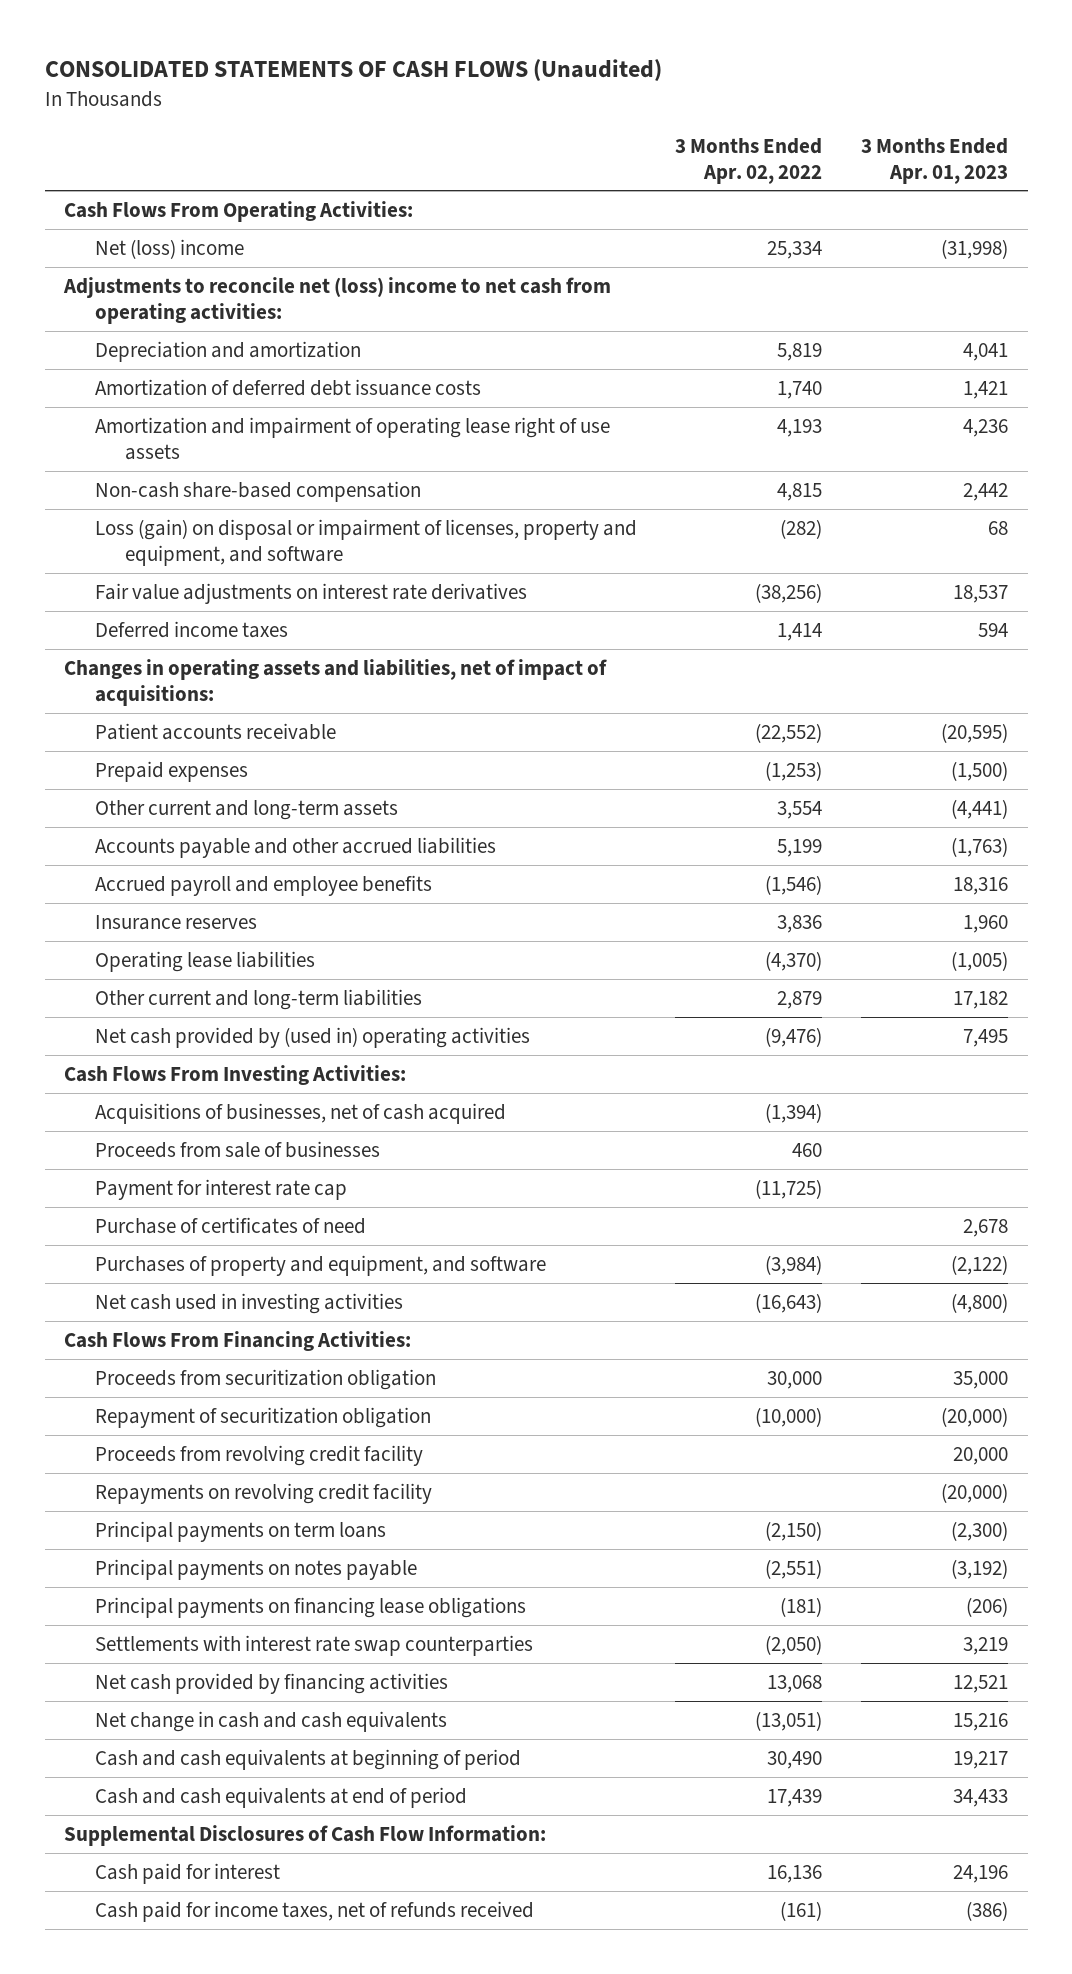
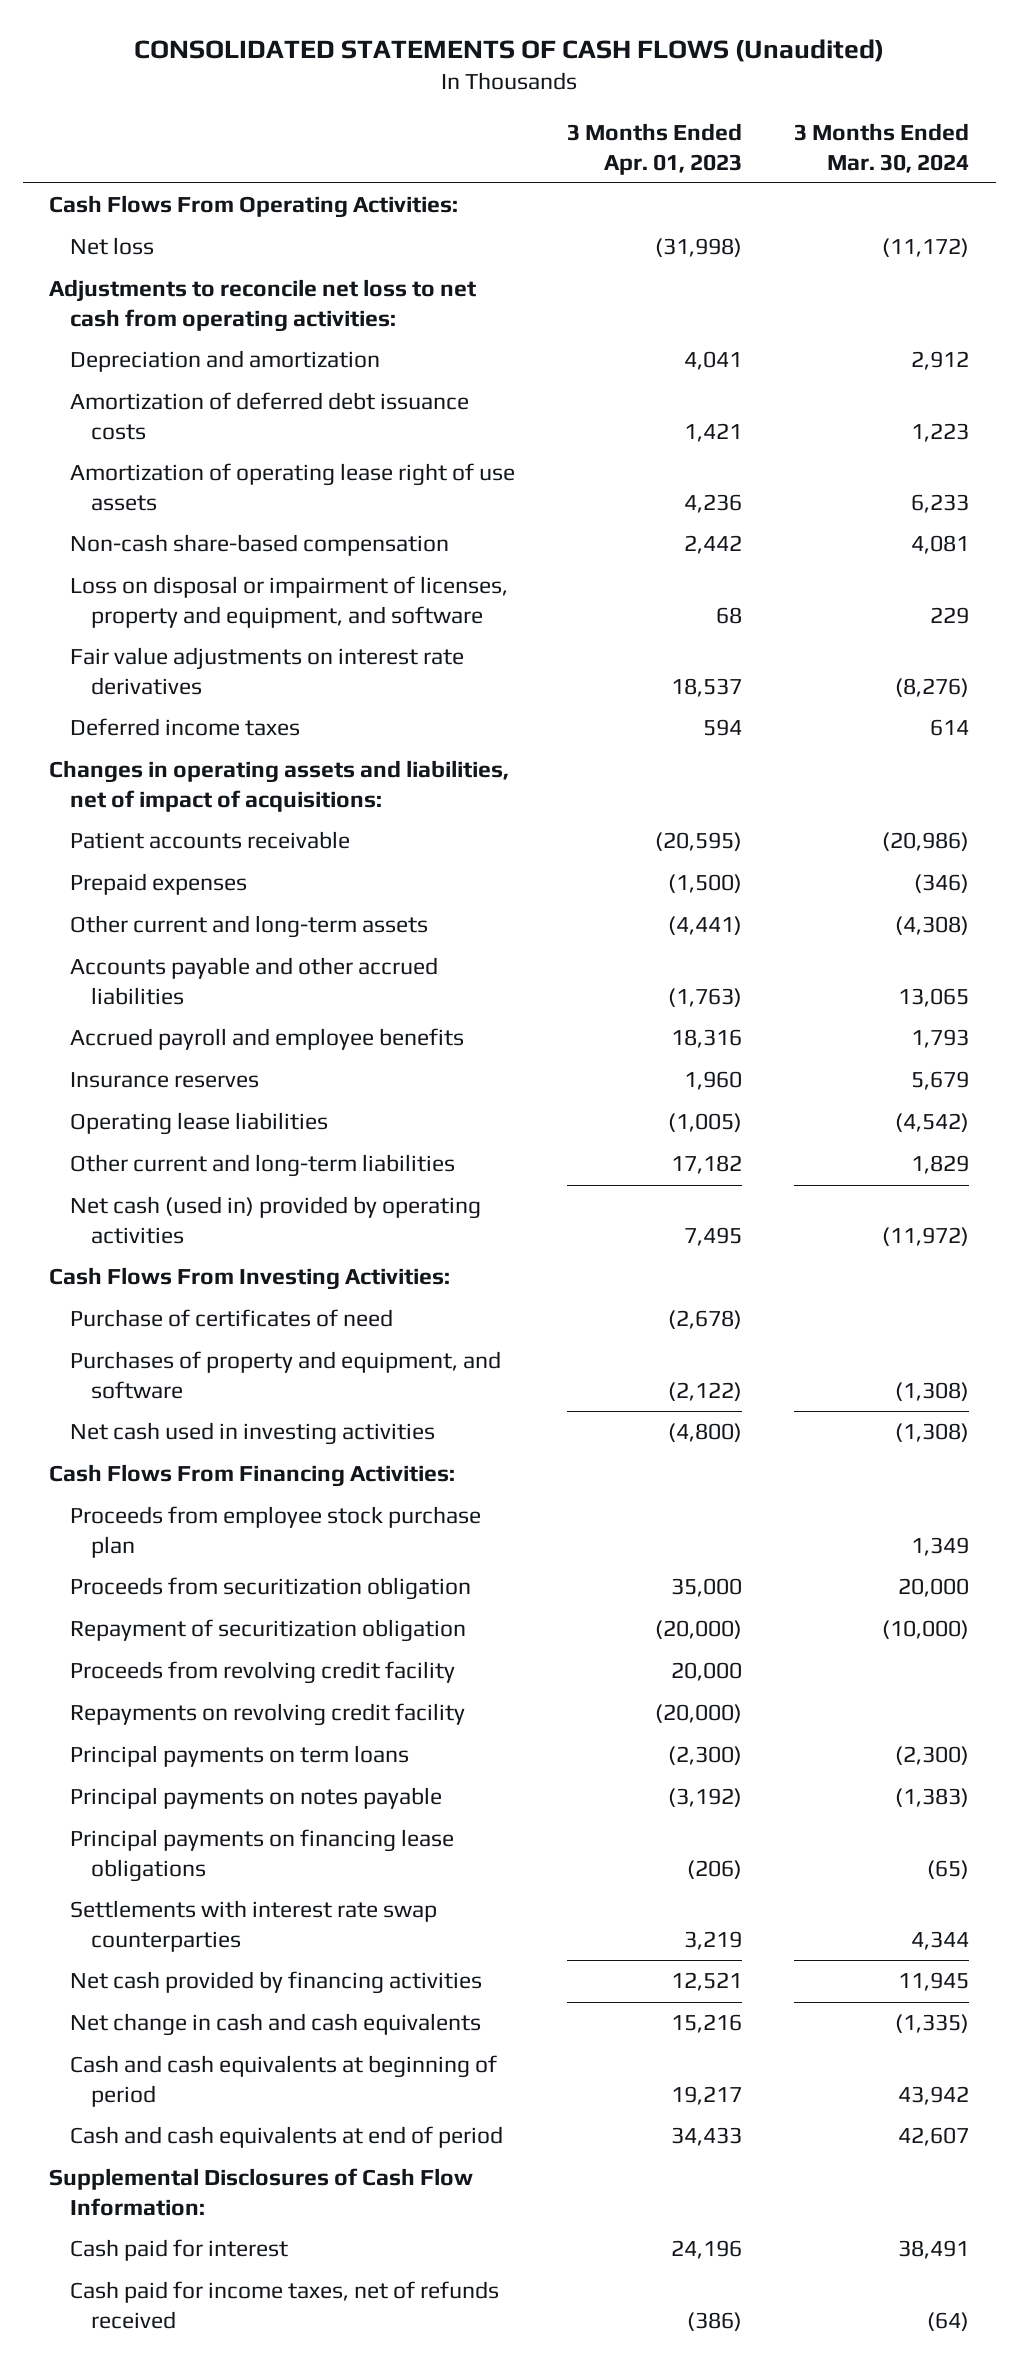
[675,137,823,184] 3 Months Ended Apr. 02, 2022 -> none
none -> [794,123,970,173] 3 Months Ended Mar. 30, 2024
[94,238,244,259] Net (loss) income -> [69,237,154,256] Net loss
[63,276,612,324] Adjustments to reconcile net (loss) income to net cash from operating activities: -> [48,279,476,332] Adjustments to reconcile net loss to net cash from operating activities:
[94,416,610,460] Amortization and impairment of operating lease right of use assets -> [69,463,515,511] Amortization of operating lease right of use assets
[94,518,637,566] Loss (gain) on disposal or impairment of licenses, property and equipment, and software -> [69,576,508,628] Loss on disposal or impairment of licenses, property and equipment, and software
[94,1026,530,1048] Net cash provided by (used in) operating activities -> [69,1196,481,1244] Net cash (used in) provided by operating activities
[94,1102,506,1124] Acquisitions of businesses, net of cash acquired -> none
[94,1140,380,1158] Proceeds from sale of businesses -> none
[94,1178,347,1200] Payment for interest rate cap -> none
[963,1218,1009,1237] 2,678 -> [668,1310,743,1330] (2,678)
none -> [69,1506,481,1558] Proceeds from employee stock purchase plan

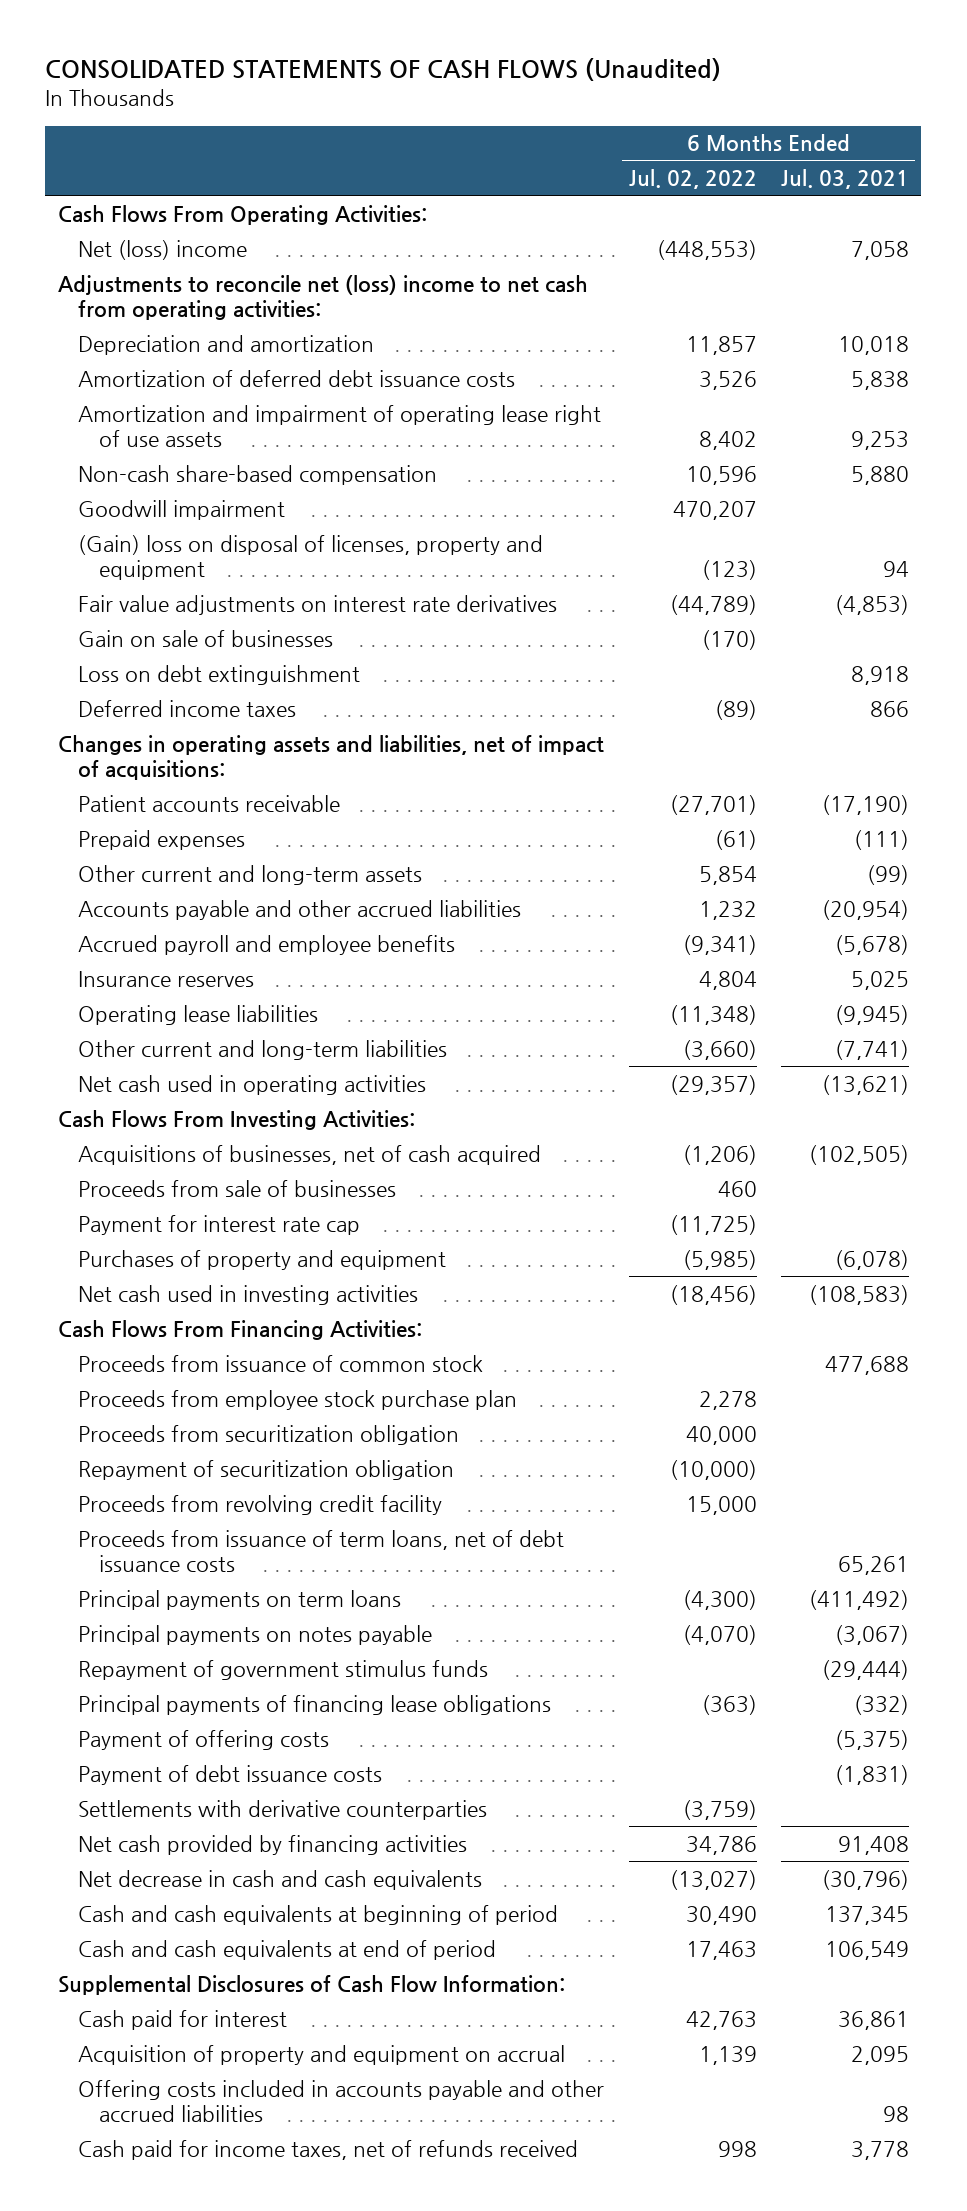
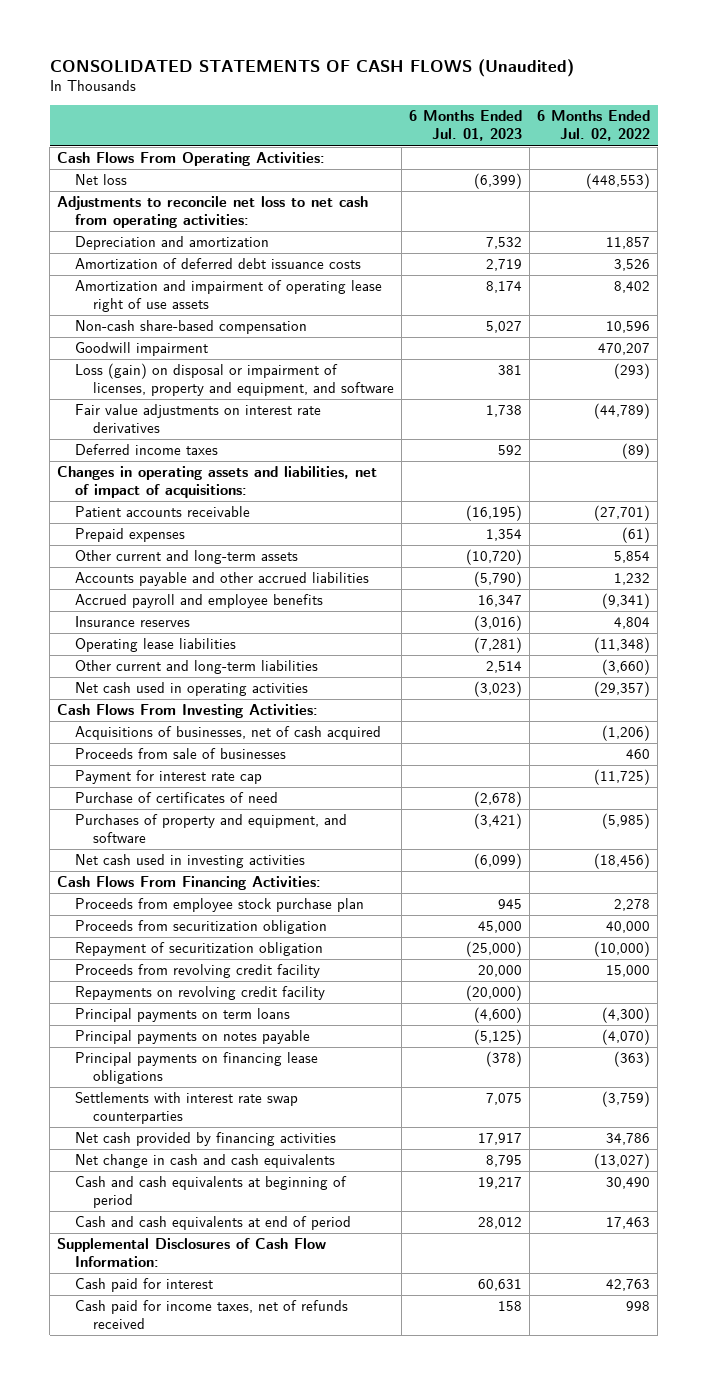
[780,168,909,189] Jul. 03, 2021 -> none
none -> [409,110,523,142] 6 Months Ended Jul. 01, 2023
[78,239,248,260] Net (loss) income -> [75,174,128,186] Net loss
[57,274,588,320] Adjustments to reconcile net (loss) income to net cash from operating activities: -> [57,196,369,229] Adjustments to reconcile net loss to net cash from operating activities:
[78,534,544,580] (Gain) loss on disposal of licenses, property and equipment -> [75,363,395,397] Loss (gain) on disposal or impairment of licenses, property and equipment, and software
[701,559,757,580] (123) -> [614,363,651,380] (293)
[78,629,334,647] Gain on sale of businesses -> none
[78,664,361,685] Loss on debt extinguishment -> none
none -> [75,792,279,804] Purchase of certificates of need
[78,1249,447,1270] Purchases of property and equipment -> [75,814,348,844] Purchases of property and equipment, and software
[78,1354,484,1372] Proceeds from issuance of common stock -> none
[78,1529,565,1572] Proceeds from issuance of term loans, net of debt issuance costs -> none
none -> [75,986,326,1001] Repayments on revolving credit facility
[78,1659,489,1680] Repayment of government stimulus funds -> none
[78,1729,330,1750] Payment of offering costs -> none
[78,1764,383,1785] Payment of debt issuance costs -> none
[78,1694,552,1715] Principal payments of financing lease obligations -> [75,1052,319,1085] Principal payments on financing lease obligations
[78,1799,488,1820] Settlements with derivative counterparties -> [75,1092,299,1125] Settlements with interest rate swap counterparties
[78,1869,483,1890] Net decrease in cash and cash equivalents -> [75,1154,336,1169] Net change in cash and cash equivalents
[78,2044,566,2065] Acquisition of property and equipment on accrual -> none
[78,2079,605,2122] Offering costs included in accounts payable and other accrued liabilities -> none

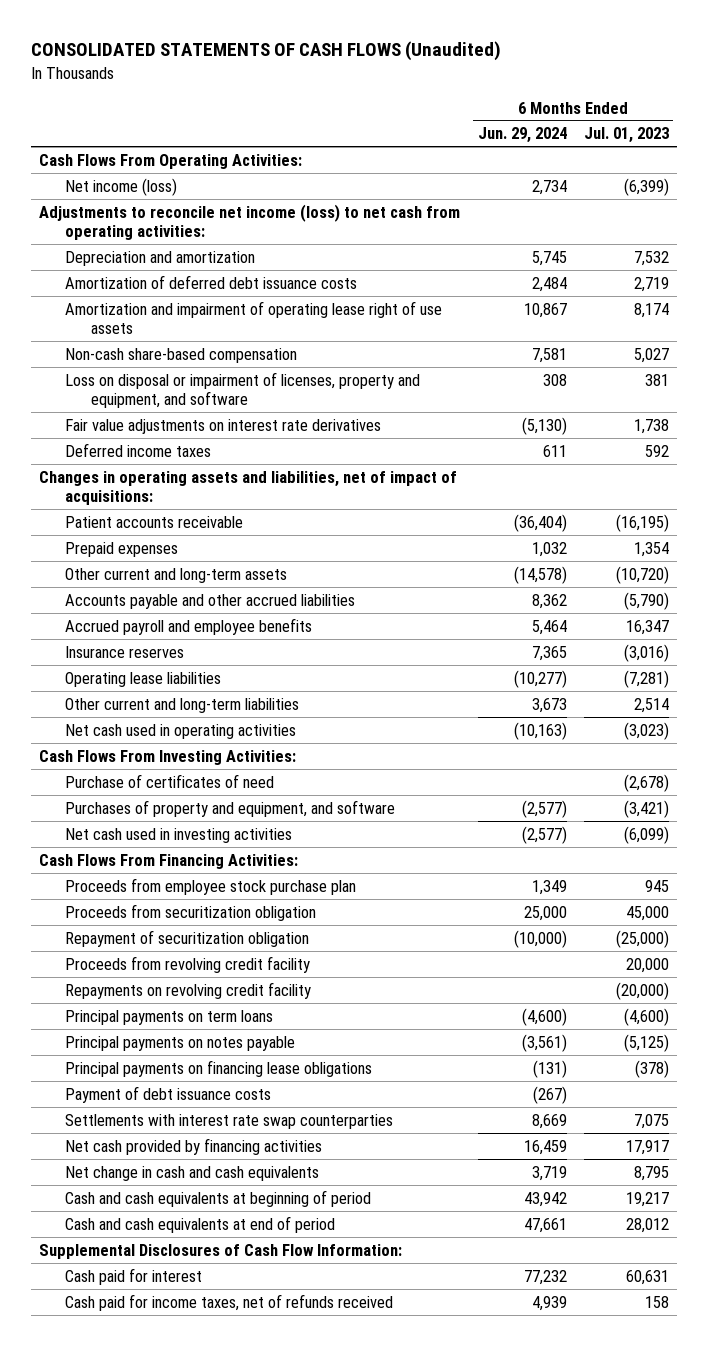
[537,110,651,142] 6 Months Ended Jul. 02, 2022 -> none
none -> [477,127,567,144] Jun. 29, 2024
[75,174,128,186] Net loss -> [65,177,178,196] Net income (loss)
[57,196,369,229] Adjustments to reconcile net loss to net cash from operating activities: -> [39,203,461,240] Adjustments to reconcile net income (loss) to net cash from operating activities:
[75,342,209,357] Goodwill impairment -> none
[75,363,395,397] Loss (gain) on disposal or impairment of licenses, property and equipment, and software -> [65,371,421,408] Loss on disposal or impairment of licenses, property and equipment, and software
[75,726,382,741] Acquisitions of businesses, net of cash acquired -> none
[75,748,287,760] Proceeds from sale of businesses -> none
[75,770,263,785] Payment for interest rate cap -> none
none -> [65,1085,272,1103] Payment of debt issuance costs

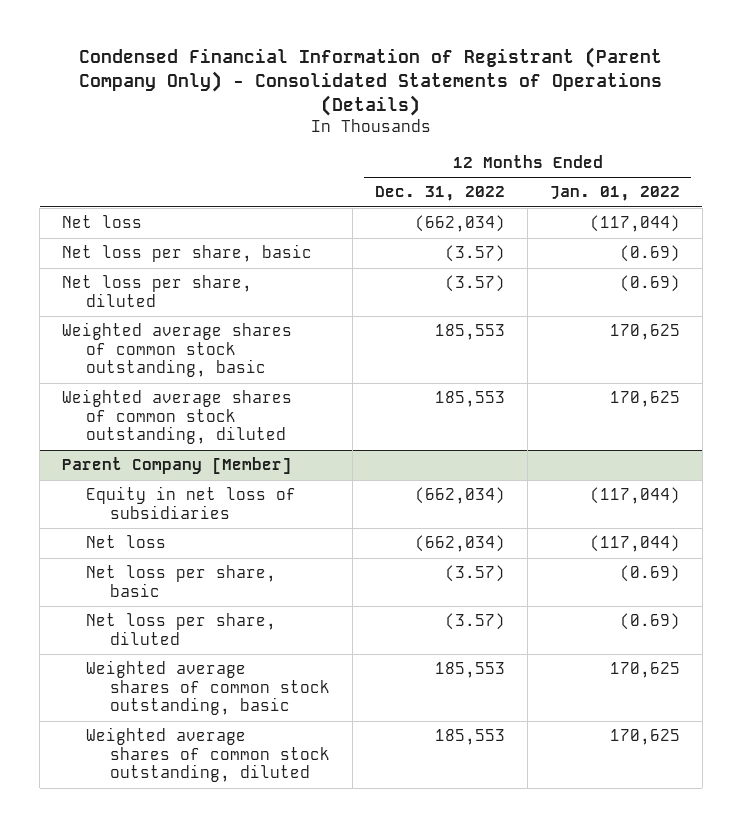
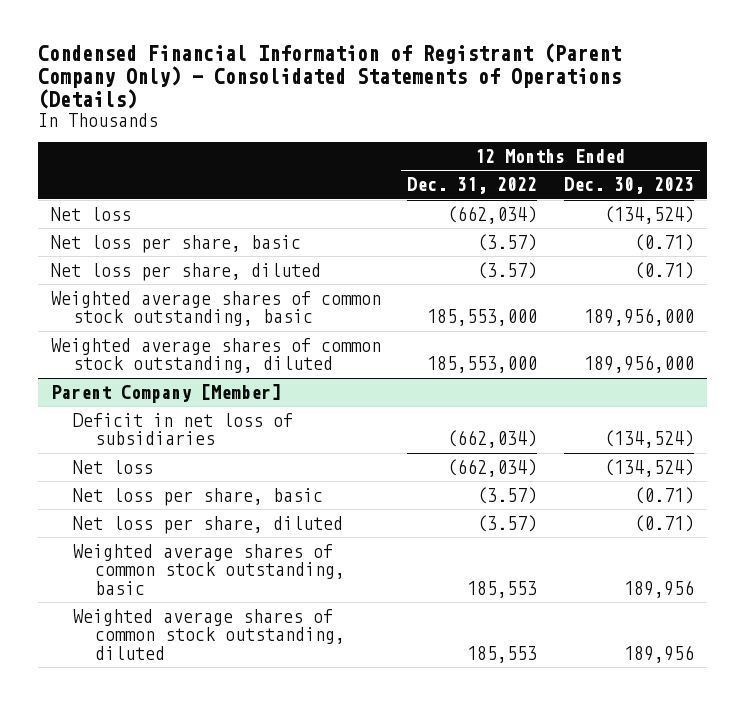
[549,186,680,202] Jan. 01, 2022 -> none
none -> [563,177,694,195] Dec. 30, 2023
[435,324,506,341] 185,553 -> [427,309,538,327] 185,553,000
[435,391,506,408] 185,553 -> [427,356,538,374] 185,553,000
[86,486,297,519] Equity in net loss of subsidiaries -> [73,413,294,446] Deficit in net loss of subsidiaries

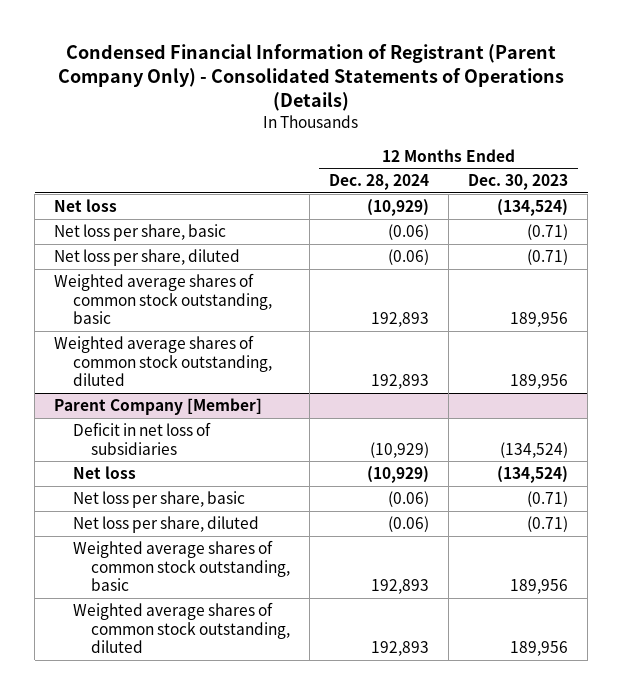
[407,177,538,195] Dec. 31, 2022 -> none
none -> [328,174,429,191] Dec. 28, 2024
[583,308,694,327] 189,956,000 -> [510,312,569,328] 189,956
[583,355,694,374] 189,956,000 -> [510,374,569,390] 189,956

